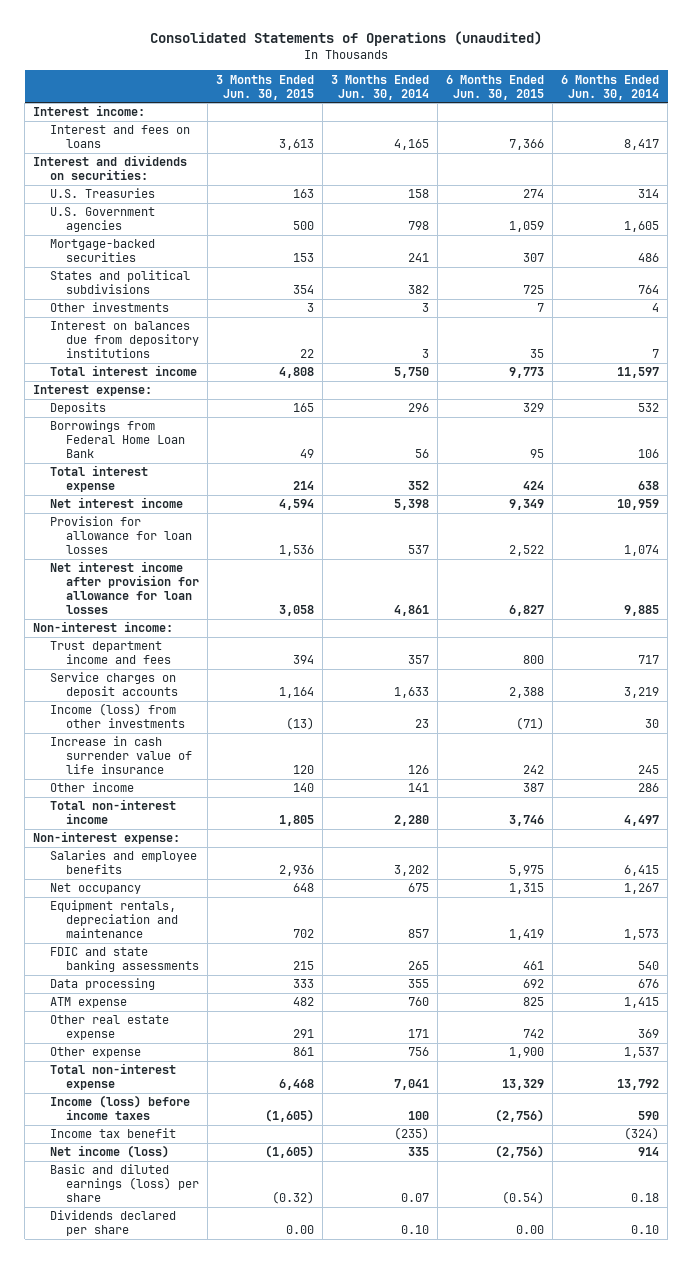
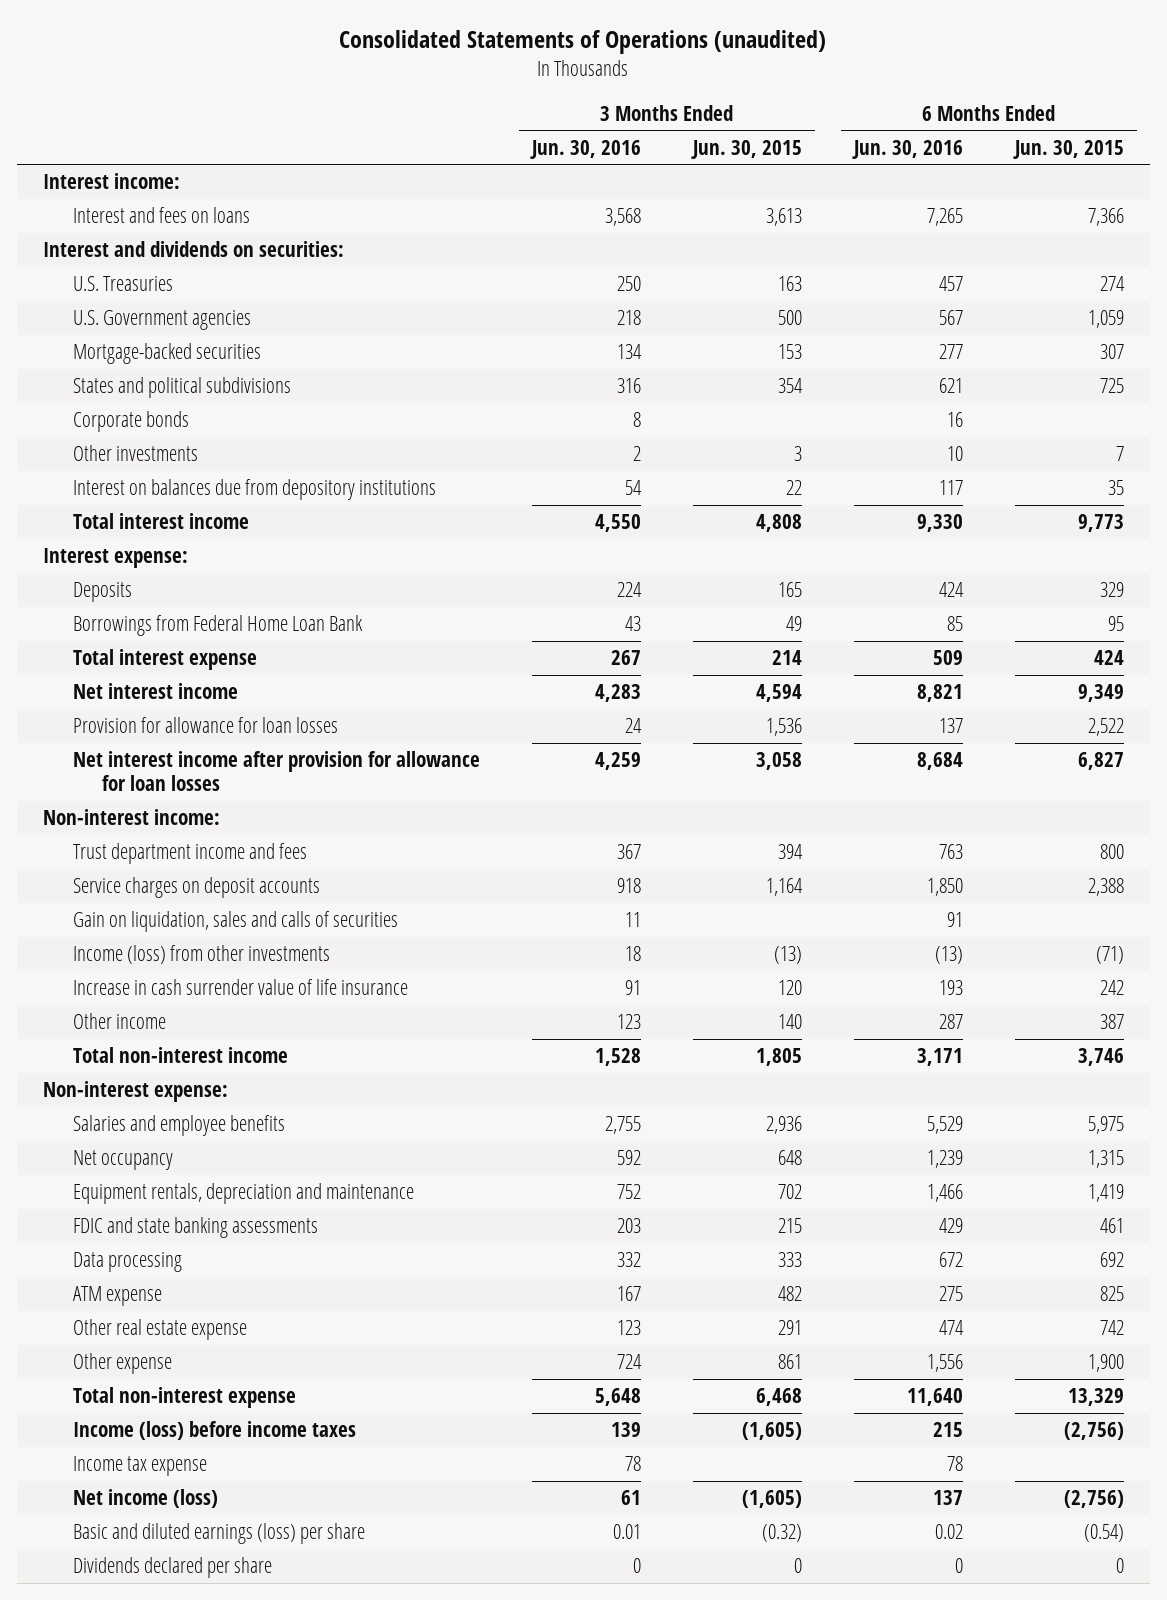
[331,74,430,100] 3 Months Ended Jun. 30, 2014 -> none
[561,74,660,100] 6 Months Ended Jun. 30, 2014 -> none
none -> [529,139,641,159] Jun. 30, 2016
none -> [851,139,963,159] Jun. 30, 2016
none -> [72,411,189,433] Corporate bonds
none -> [72,911,398,933] Gain on liquidation, sales and calls of securities
[49,1128,176,1139] Income tax benefit -> [72,1456,207,1477] Income tax expense
[286,1225,315,1235] 0.00 -> [793,1558,802,1574] 0
[516,1225,545,1235] 0.00 -> [1115,1558,1124,1574] 0

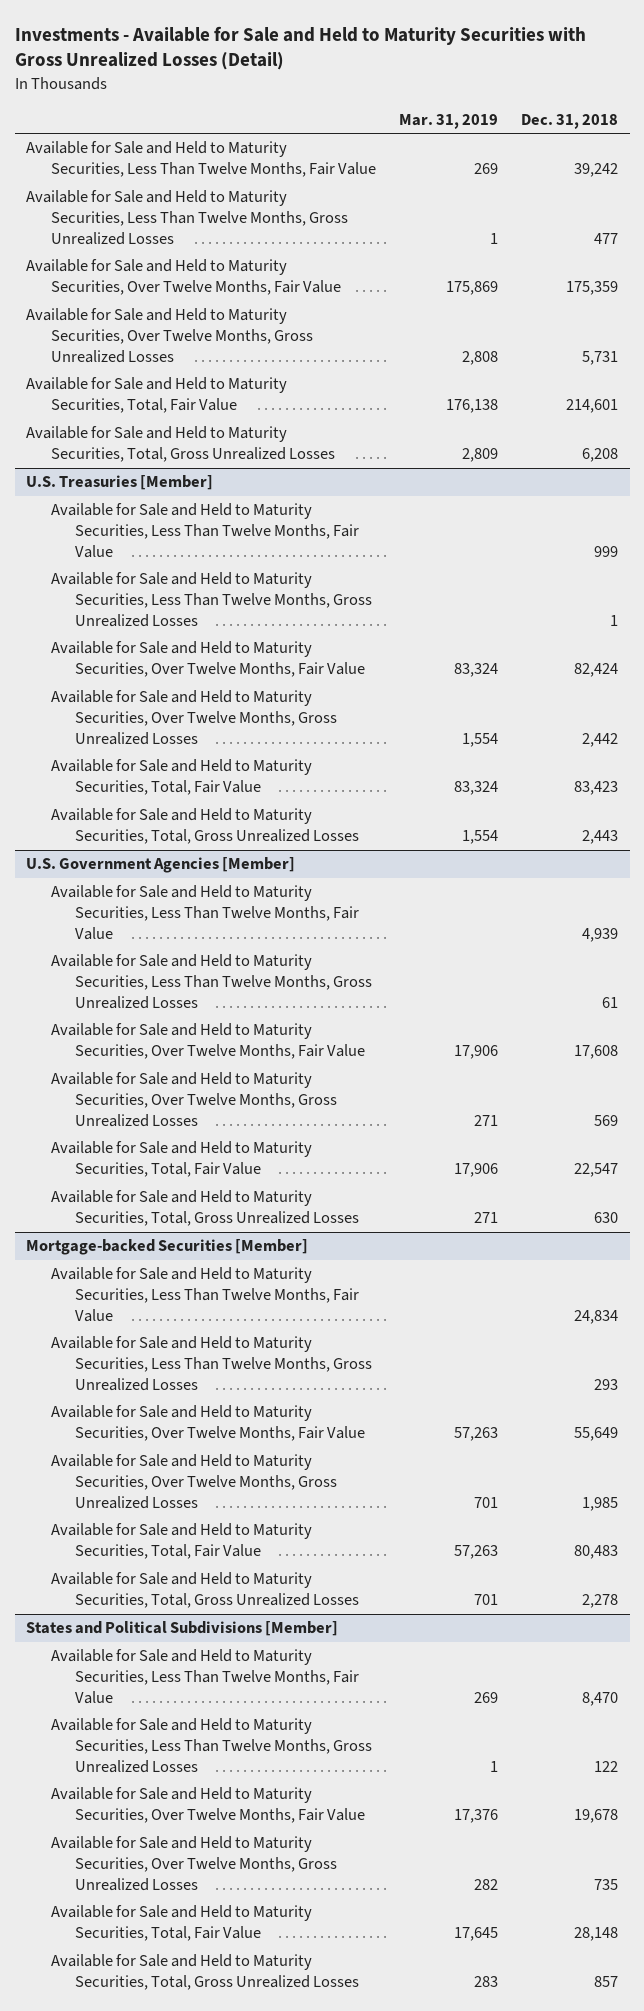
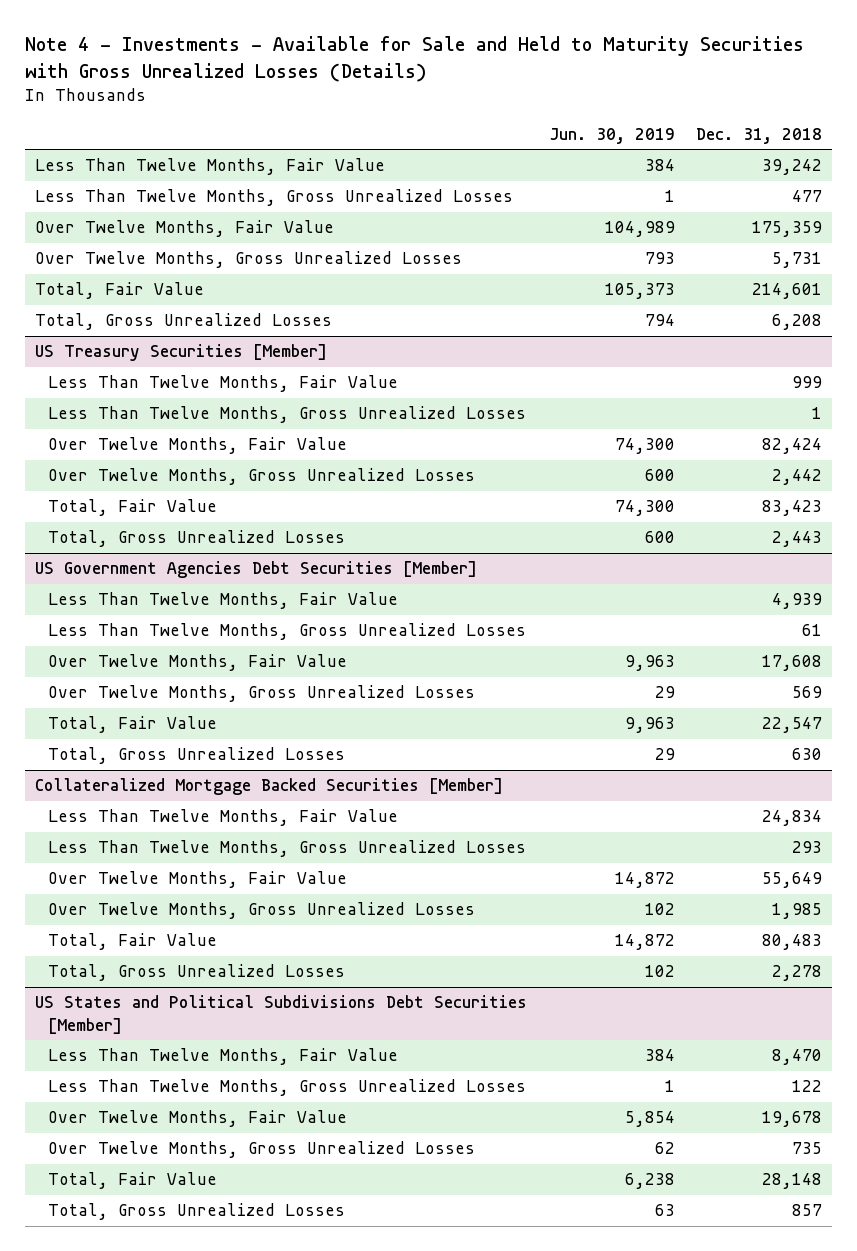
[14,25,586,71] Investments - Available for Sale and Held to Maturity Securities with Gross Unrealized Losses (Detail) -> [24,36,804,82] Note 4 - Investments - Available for Sale and Held to Maturity Securities with Gross Unrealized Losses (Details)
[398,113,498,129] Mar. 31, 2019 -> none
none -> [548,127,675,144] Jun. 30, 2019
[26,141,376,178] Available for Sale and Held to Maturity Securities, Less Than Twelve Months, Fair Value -> [35,158,386,176] Less Than Twelve Months, Fair Value
[26,190,348,245] Available for Sale and Held to Maturity Securities, Less Than Twelve Months, Gross Unrealized Losses -> [35,189,514,207] Less Than Twelve Months, Gross Unrealized Losses
[26,259,341,296] Available for Sale and Held to Maturity Securities, Over Twelve Months, Fair Value -> [35,220,335,238] Over Twelve Months, Fair Value
[26,308,313,363] Available for Sale and Held to Maturity Securities, Over Twelve Months, Gross Unrealized Losses -> [35,251,463,269] Over Twelve Months, Gross Unrealized Losses
[26,377,288,414] Available for Sale and Held to Maturity Securities, Total, Fair Value -> [35,282,205,300] Total, Fair Value
[26,426,335,463] Available for Sale and Held to Maturity Securities, Total, Gross Unrealized Losses -> [35,313,333,331] Total, Gross Unrealized Losses
[26,475,214,491] U.S. Treasuries [Member] -> [35,344,328,362] US Treasury Securities [Member]
[50,503,360,558] Available for Sale and Held to Maturity Securities, Less Than Twelve Months, Fair Value -> [47,375,398,393] Less Than Twelve Months, Fair Value
[50,572,373,627] Available for Sale and Held to Maturity Securities, Less Than Twelve Months, Gross Unrealized Losses -> [47,406,526,424] Less Than Twelve Months, Gross Unrealized Losses
[50,641,366,678] Available for Sale and Held to Maturity Securities, Over Twelve Months, Fair Value -> [47,437,347,455] Over Twelve Months, Fair Value
[50,690,338,745] Available for Sale and Held to Maturity Securities, Over Twelve Months, Gross Unrealized Losses -> [47,468,475,486] Over Twelve Months, Gross Unrealized Losses
[50,759,312,796] Available for Sale and Held to Maturity Securities, Total, Fair Value -> [47,499,217,517] Total, Fair Value
[50,808,360,845] Available for Sale and Held to Maturity Securities, Total, Gross Unrealized Losses -> [47,530,345,548] Total, Gross Unrealized Losses
[26,857,296,874] U.S. Government Agencies [Member] -> [35,561,478,579] US Government Agencies Debt Securities [Member]
[50,885,360,940] Available for Sale and Held to Maturity Securities, Less Than Twelve Months, Fair Value -> [47,592,398,610] Less Than Twelve Months, Fair Value
[50,954,373,1009] Available for Sale and Held to Maturity Securities, Less Than Twelve Months, Gross Unrealized Losses -> [47,623,526,641] Less Than Twelve Months, Gross Unrealized Losses
[50,1023,366,1060] Available for Sale and Held to Maturity Securities, Over Twelve Months, Fair Value -> [47,654,347,672] Over Twelve Months, Fair Value
[50,1072,338,1127] Available for Sale and Held to Maturity Securities, Over Twelve Months, Gross Unrealized Losses -> [47,685,475,703] Over Twelve Months, Gross Unrealized Losses
[50,1141,312,1178] Available for Sale and Held to Maturity Securities, Total, Fair Value -> [47,716,217,734] Total, Fair Value
[50,1190,360,1227] Available for Sale and Held to Maturity Securities, Total, Gross Unrealized Losses -> [47,747,345,765] Total, Gross Unrealized Losses
[26,1239,309,1256] Mortgage-backed Securities [Member] -> [35,778,504,796] Collateralized Mortgage Backed Securities [Member]
[50,1267,360,1322] Available for Sale and Held to Maturity Securities, Less Than Twelve Months, Fair Value -> [47,809,398,827] Less Than Twelve Months, Fair Value
[50,1336,373,1391] Available for Sale and Held to Maturity Securities, Less Than Twelve Months, Gross Unrealized Losses -> [47,840,526,858] Less Than Twelve Months, Gross Unrealized Losses
[50,1405,366,1442] Available for Sale and Held to Maturity Securities, Over Twelve Months, Fair Value -> [47,871,347,889] Over Twelve Months, Fair Value
[50,1454,338,1509] Available for Sale and Held to Maturity Securities, Over Twelve Months, Gross Unrealized Losses -> [47,902,475,920] Over Twelve Months, Gross Unrealized Losses
[50,1523,312,1560] Available for Sale and Held to Maturity Securities, Total, Fair Value -> [47,933,217,951] Total, Fair Value
[50,1572,360,1609] Available for Sale and Held to Maturity Securities, Total, Gross Unrealized Losses -> [47,964,345,982] Total, Gross Unrealized Losses
[26,1621,339,1637] States and Political Subdivisions [Member] -> [35,995,528,1034] US States and Political Subdivisions Debt Securities [Member]
[50,1649,360,1704] Available for Sale and Held to Maturity Securities, Less Than Twelve Months, Fair Value -> [47,1048,398,1066] Less Than Twelve Months, Fair Value
[50,1718,373,1773] Available for Sale and Held to Maturity Securities, Less Than Twelve Months, Gross Unrealized Losses -> [47,1079,526,1097] Less Than Twelve Months, Gross Unrealized Losses
[50,1787,366,1824] Available for Sale and Held to Maturity Securities, Over Twelve Months, Fair Value -> [47,1110,347,1128] Over Twelve Months, Fair Value
[50,1836,338,1891] Available for Sale and Held to Maturity Securities, Over Twelve Months, Gross Unrealized Losses -> [47,1141,475,1159] Over Twelve Months, Gross Unrealized Losses
[50,1905,312,1942] Available for Sale and Held to Maturity Securities, Total, Fair Value -> [47,1172,217,1190] Total, Fair Value
[50,1954,360,1991] Available for Sale and Held to Maturity Securities, Total, Gross Unrealized Losses -> [47,1203,345,1221] Total, Gross Unrealized Losses

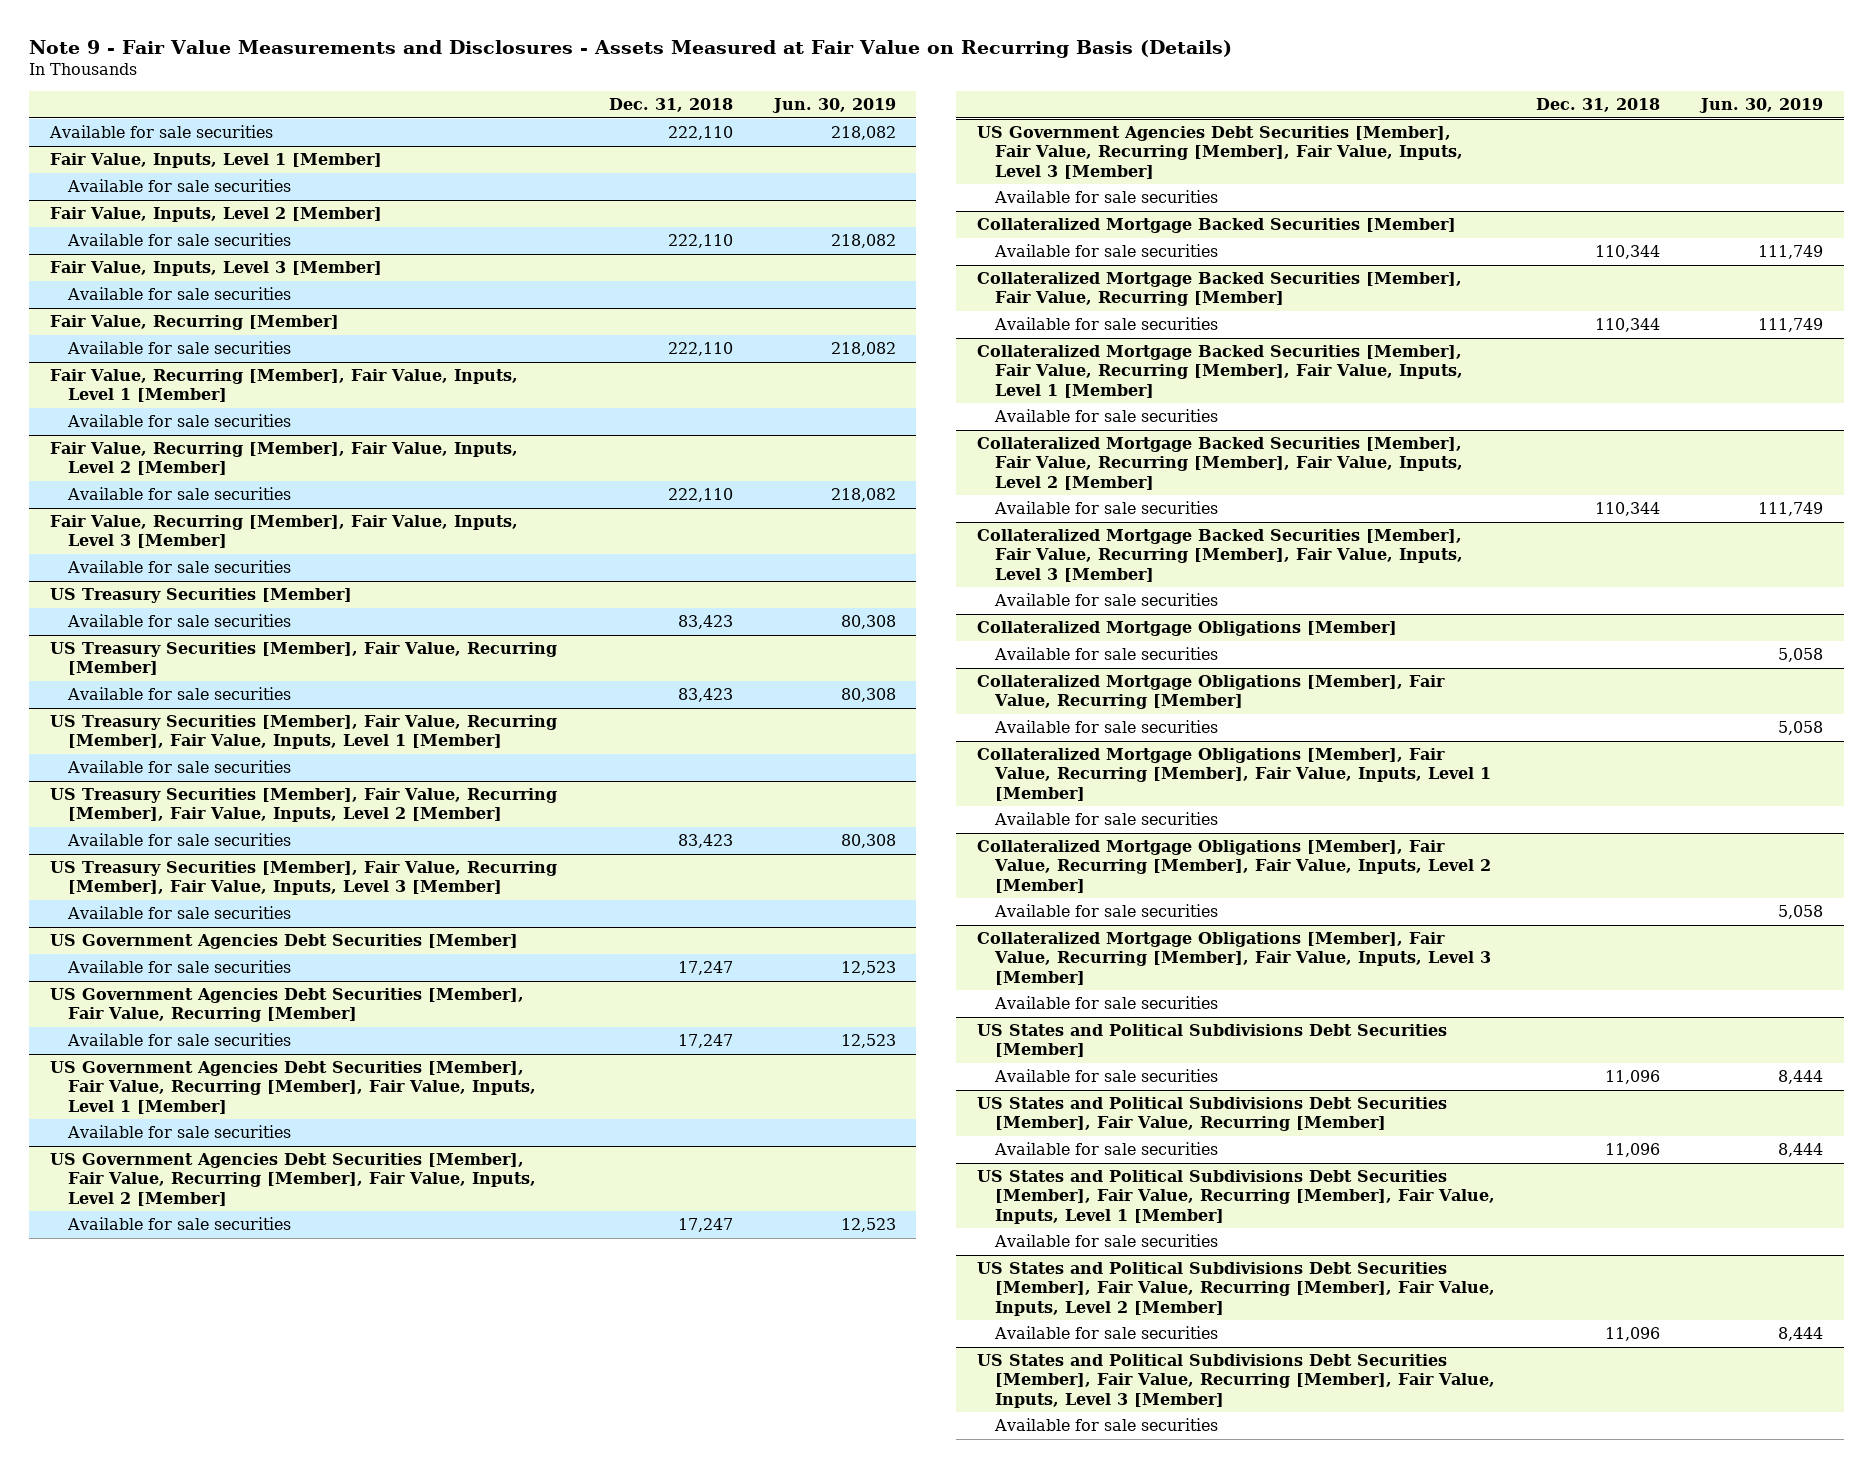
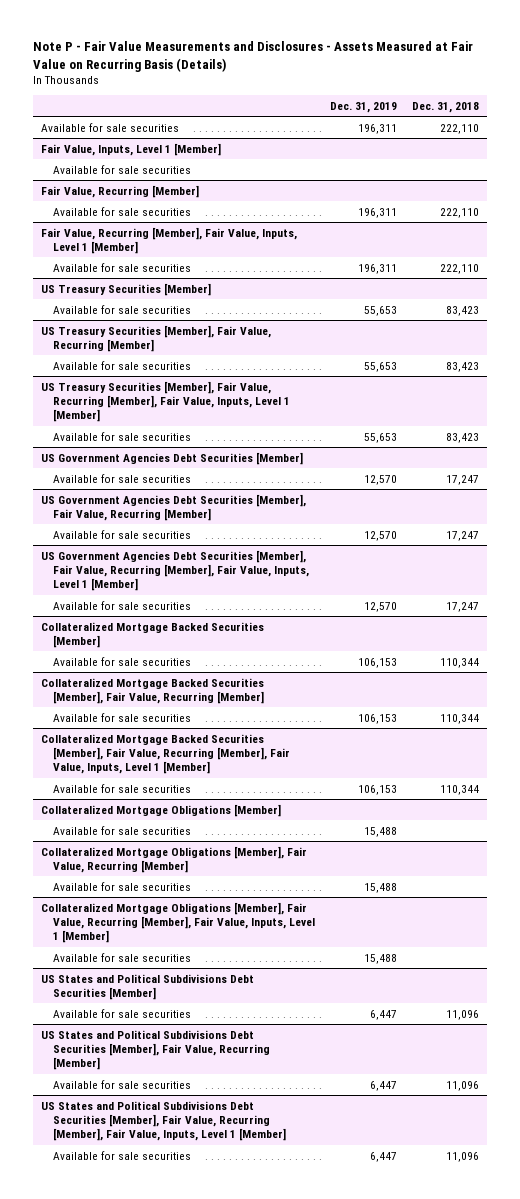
[28,39,1232,58] Note 9 - Fair Value Measurements and Disclosures - Assets Measured at Fair Value on Recurring Basis (Details) -> [33,41,474,72] Note P - Fair Value Measurements and Disclosures - Assets Measured at Fair Value on Recurring Basis (Details)
[771,98,896,114] Jun. 30, 2019 -> none
none -> [330,101,398,113] Dec. 31, 2019
[49,207,382,223] Fair Value, Inputs, Level 2 [Member] -> none
[66,233,291,247] Available for sale securities -> none
[49,261,382,277] Fair Value, Inputs, Level 3 [Member] -> none
[66,287,291,301] Available for sale securities -> none
[66,414,291,428] Available for sale securities -> none
[49,442,518,476] Fair Value, Recurring [Member], Fair Value, Inputs, Level 2 [Member] -> none
[49,515,518,549] Fair Value, Recurring [Member], Fair Value, Inputs, Level 3 [Member] -> none
[66,560,291,574] Available for sale securities -> none
[66,760,291,774] Available for sale securities -> none
[49,788,557,823] US Treasury Securities [Member], Fair Value, Recurring [Member], Fair Value, Inputs, Level 2 [Member] -> none
[49,861,557,896] US Treasury Securities [Member], Fair Value, Recurring [Member], Fair Value, Inputs, Level 3 [Member] -> none
[66,906,291,920] Available for sale securities -> none
[66,1125,291,1139] Available for sale securities -> none
[49,1153,536,1206] US Government Agencies Debt Securities [Member], Fair Value, Recurring [Member], Fair Value, Inputs, Level 2 [Member] -> none
[976,126,1463,179] US Government Agencies Debt Securities [Member], Fair Value, Recurring [Member], Fair Value, Inputs, Level 3 [Member] -> none
[993,190,1218,204] Available for sale securities -> none
[993,409,1218,423] Available for sale securities -> none
[976,437,1463,490] Collateralized Mortgage Backed Securities [Member], Fair Value, Recurring [Member], Fair Value, Inputs, Level 2 [Member] -> none
[976,529,1463,582] Collateralized Mortgage Backed Securities [Member], Fair Value, Recurring [Member], Fair Value, Inputs, Level 3 [Member] -> none
[993,593,1218,607] Available for sale securities -> none
[976,840,1491,893] Collateralized Mortgage Obligations [Member], Fair Value, Recurring [Member], Fair Value, Inputs, Level 2 [Member] -> none
[993,904,1218,918] Available for sale securities -> none
[976,932,1491,985] Collateralized Mortgage Obligations [Member], Fair Value, Recurring [Member], Fair Value, Inputs, Level 3 [Member] -> none
[993,996,1218,1010] Available for sale securities -> none
[993,1234,1218,1248] Available for sale securities -> none
[976,1262,1495,1316] US States and Political Subdivisions Debt Securities [Member], Fair Value, Recurring [Member], Fair Value, Inputs, Level 2 [Member] -> none
[976,1354,1495,1408] US States and Political Subdivisions Debt Securities [Member], Fair Value, Recurring [Member], Fair Value, Inputs, Level 3 [Member] -> none
[993,1418,1218,1432] Available for sale securities -> none

